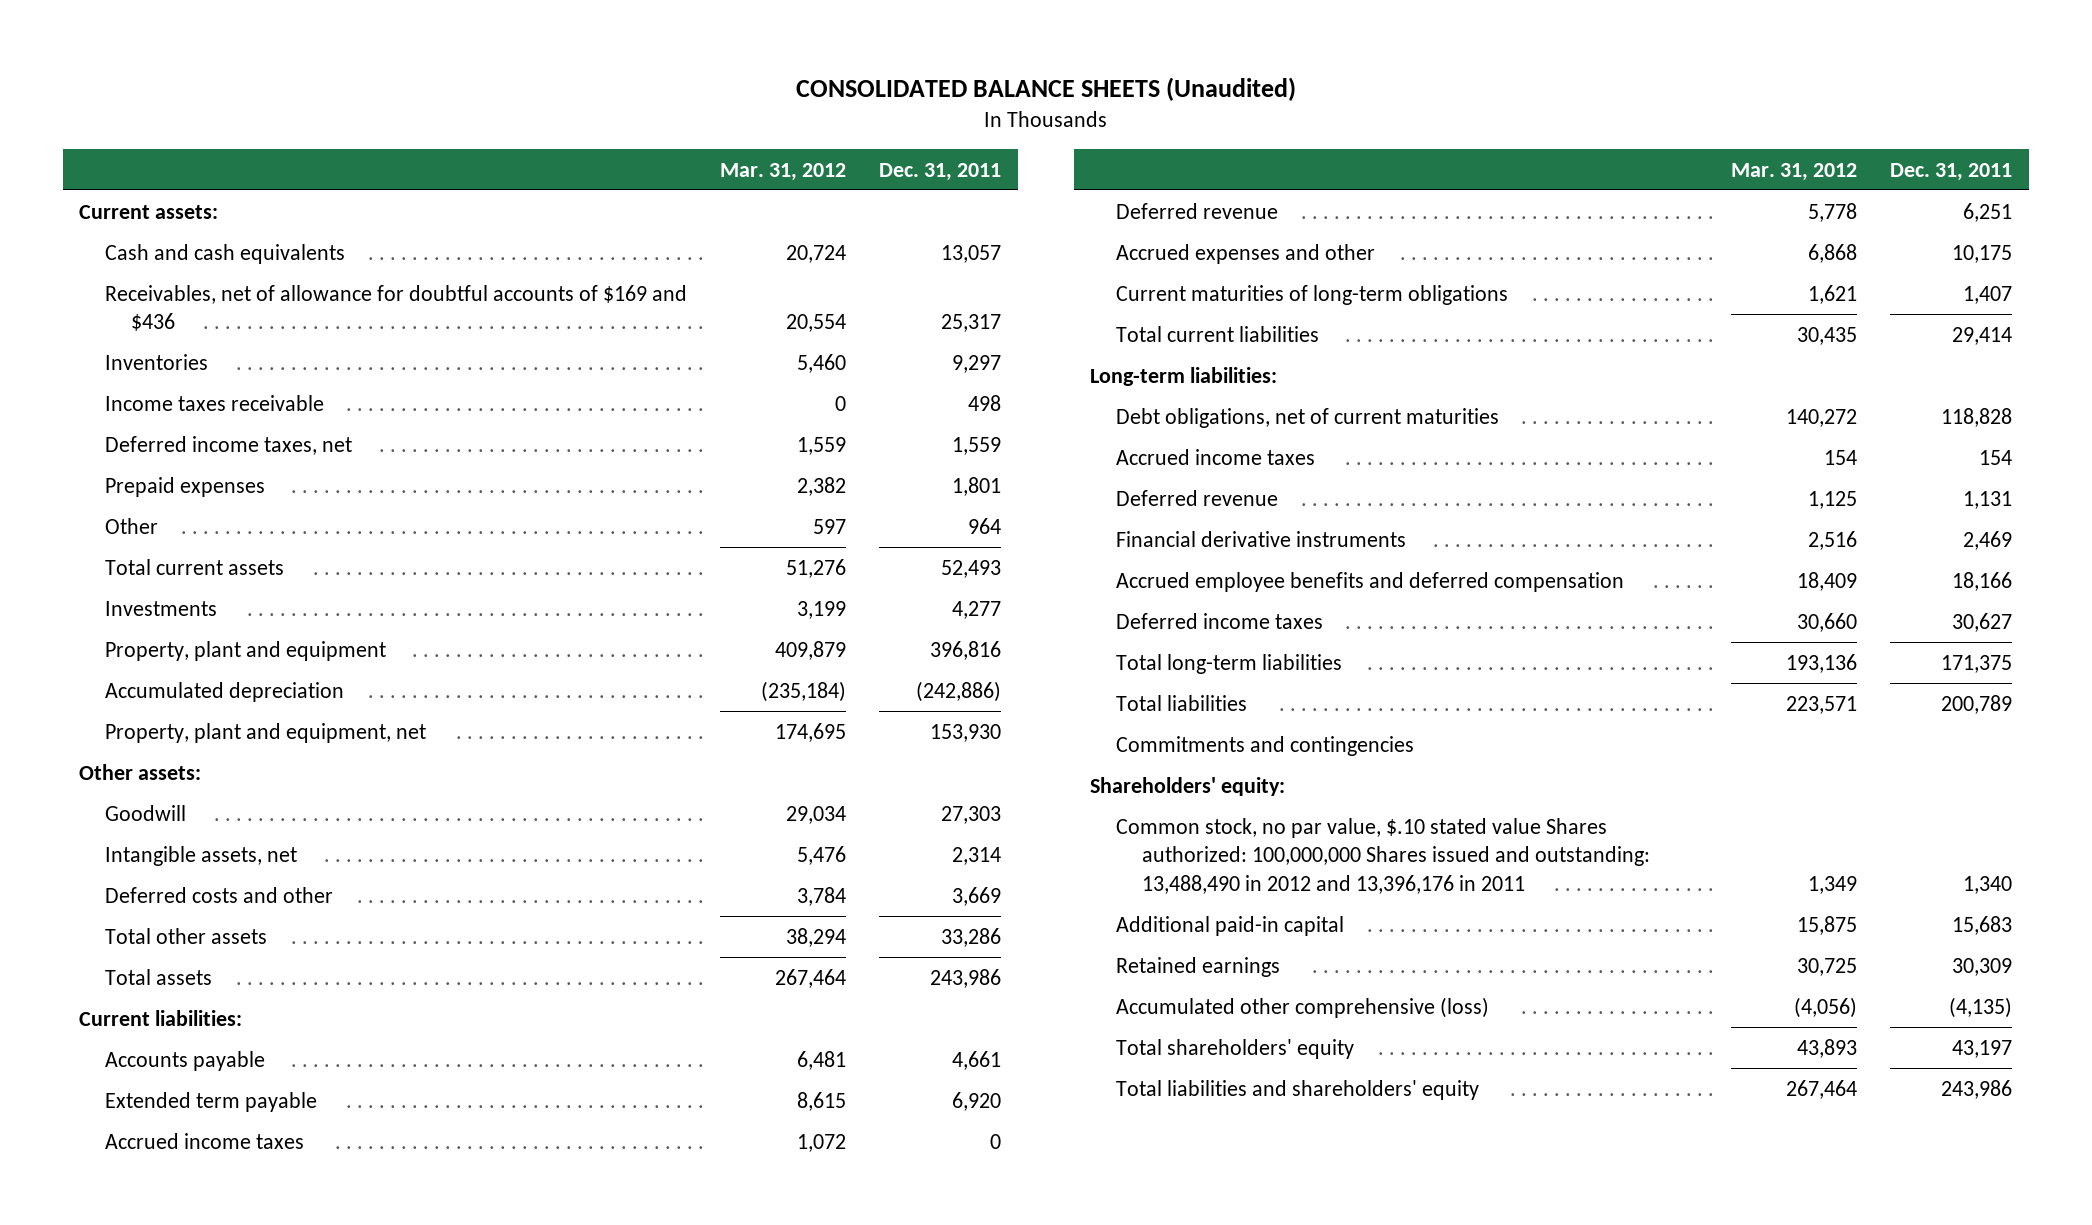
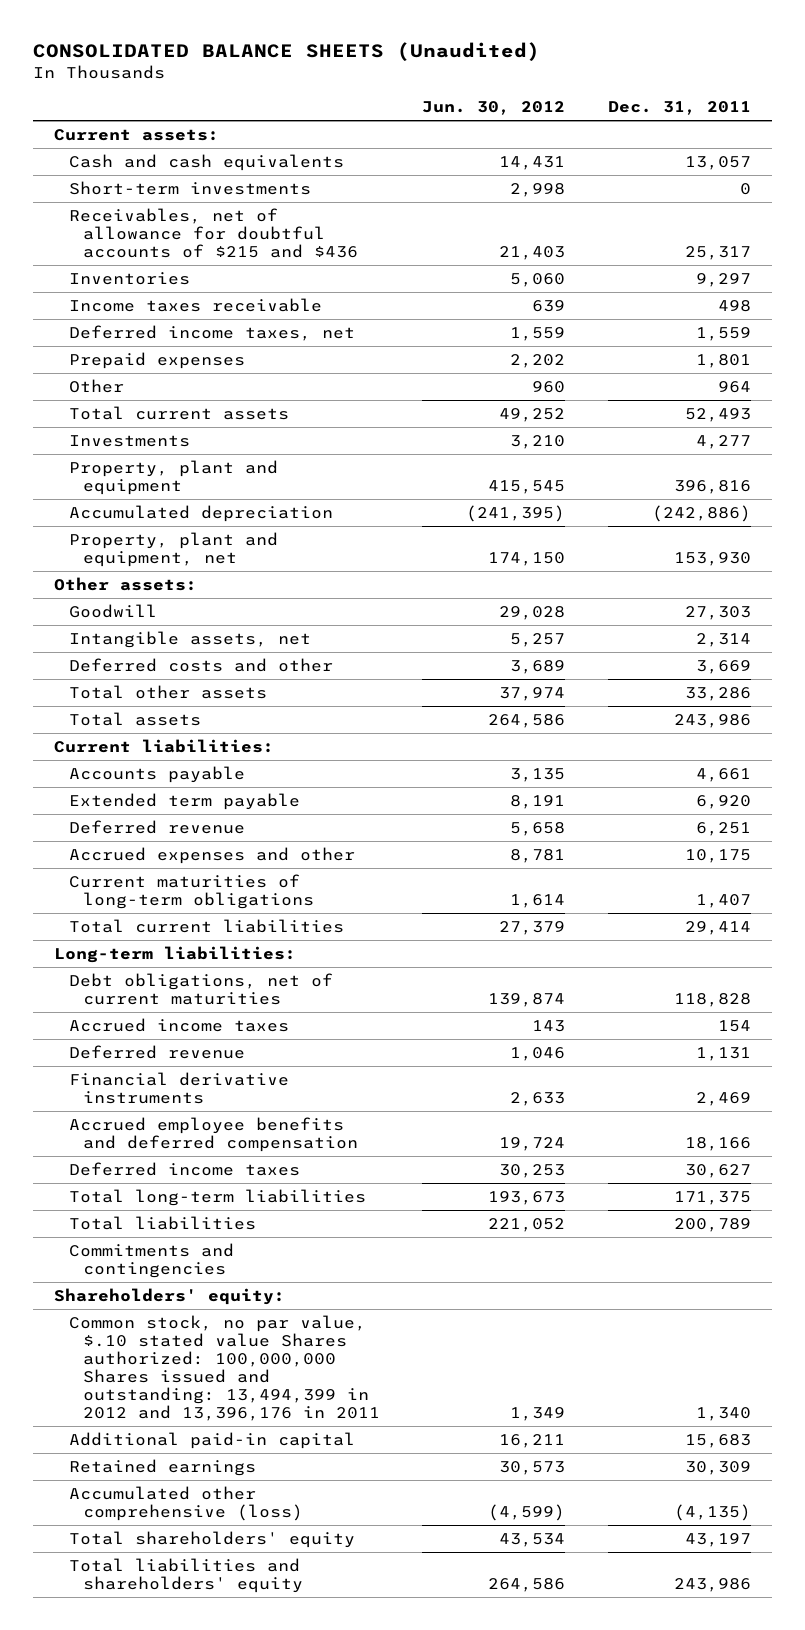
[720,162,847,181] Mar. 31, 2012 -> none
none -> [422,101,566,116] Jun. 30, 2012
none -> [68,180,311,195] Short-term investments
[104,284,687,332] Receivables, net of allowance for doubtful accounts of $169 and $436 -> [68,207,358,259] Receivables, net of allowance for doubtful accounts of $215 and $436
[104,1132,304,1149] Accrued income taxes -> none
[1115,817,1650,895] Common stock, no par value, $.10 stated value Shares authorized: 100,000,000 Shares issued and outstanding: 13,488,490 in 2012 and 13,396,176 in 2011 -> [68,1314,380,1422] Common stock, no par value, $.10 stated value Shares authorized: 100,000,000 Shares issued and outstanding: 13,494,399 in 2012 and 13,396,176 in 2011

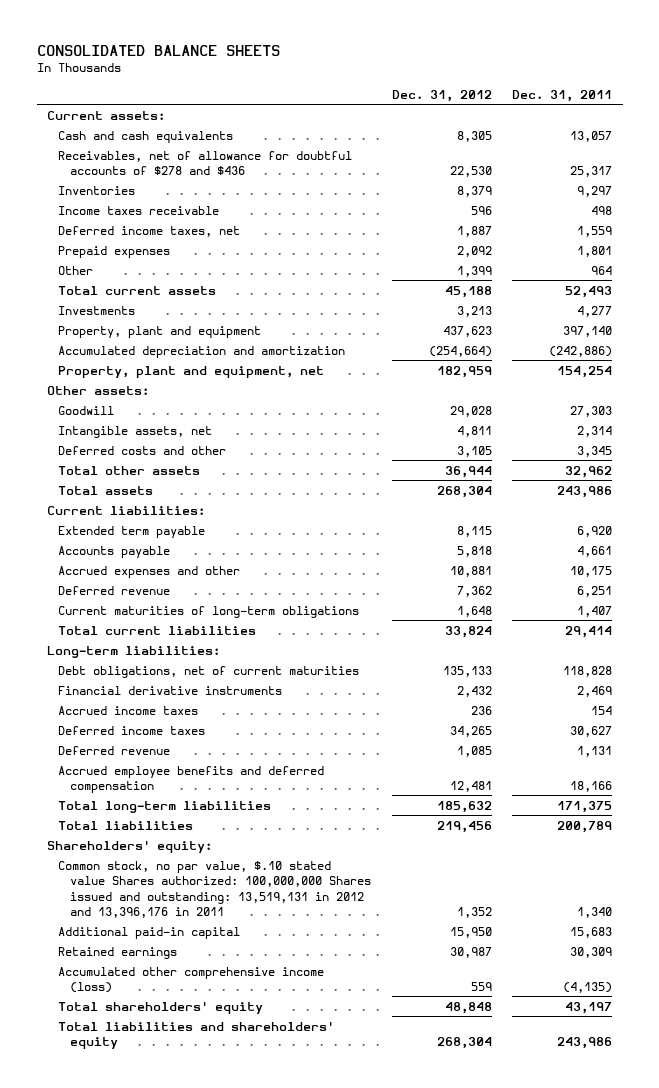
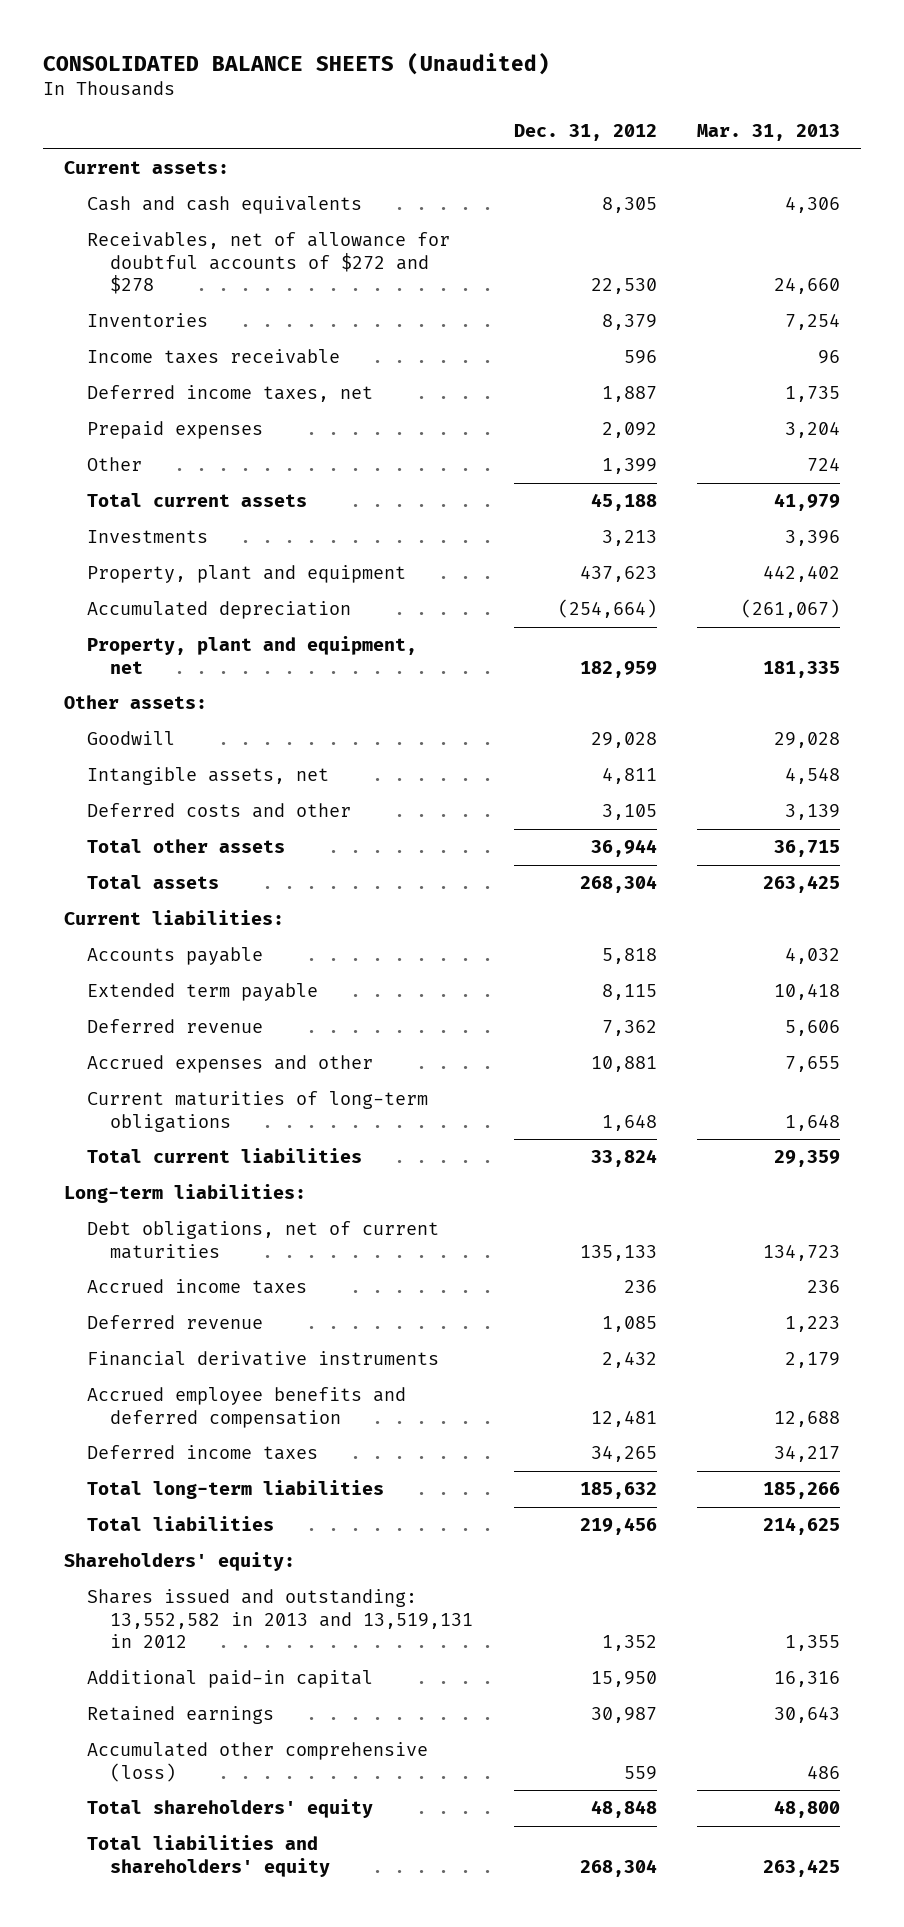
[36,44,280,56] CONSOLIDATED BALANCE SHEETS -> [43,51,551,75] CONSOLIDATED BALANCE SHEETS (Unaudited)
[512,89,613,102] Dec. 31, 2011 -> none
none -> [697,124,841,142] Mar. 31, 2013
[58,150,353,176] Receivables, net of allowance for doubtful accounts of $278 and $436 -> [86,232,450,295] Receivables, net of allowance for doubtful accounts of $272 and $278
[58,345,346,358] Accumulated depreciation and amortization -> [86,601,351,620] Accumulated depreciation
[58,525,206,538] Extended term payable -> [86,983,318,1002] Extended term payable
[58,565,241,578] Accrued expenses and other -> [86,1055,373,1074] Accrued expenses and other
[58,685,283,695] Financial derivative instruments -> [86,1351,439,1367] Financial derivative instruments
[58,725,206,735] Deferred income taxes -> [86,1445,318,1461] Deferred income taxes
[58,860,371,918] Common stock, no par value, $.10 stated value Shares authorized: 100,000,000 Shares issued and outstanding: 13,519,131 in 2012 and 13,396,176 in 2011 -> [86,1589,473,1649] Shares issued and outstanding: 13,552,582 in 2013 and 13,519,131 in 2012
[58,966,325,994] Accumulated other comprehensive income (loss) -> [86,1742,428,1782] Accumulated other comprehensive (loss)

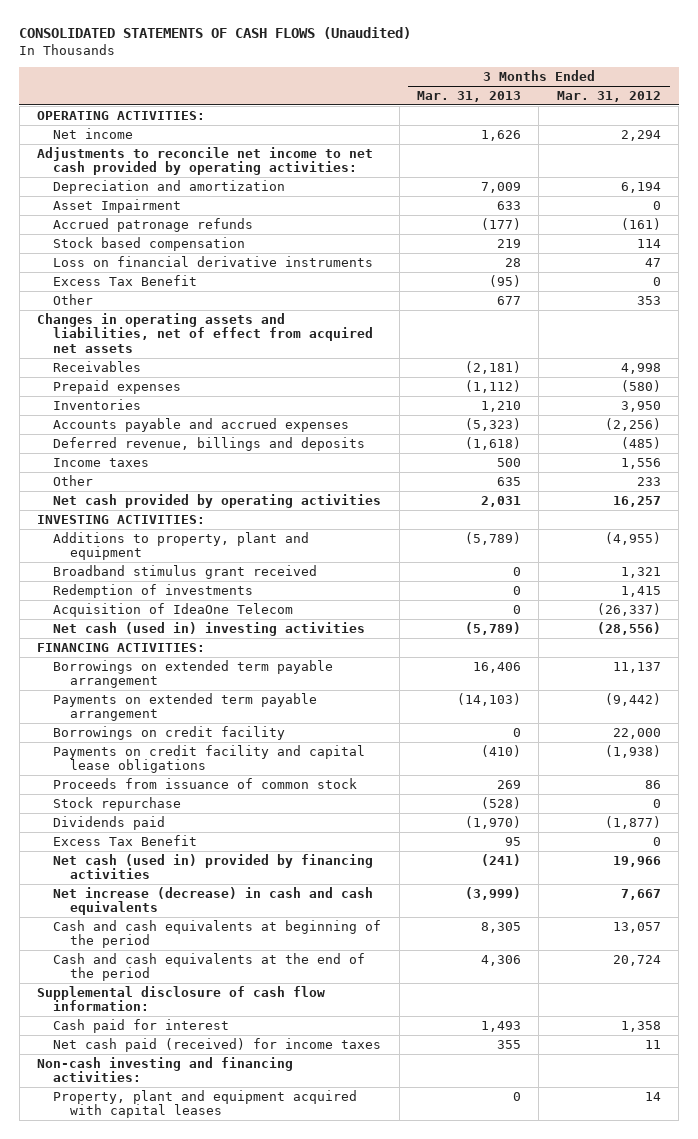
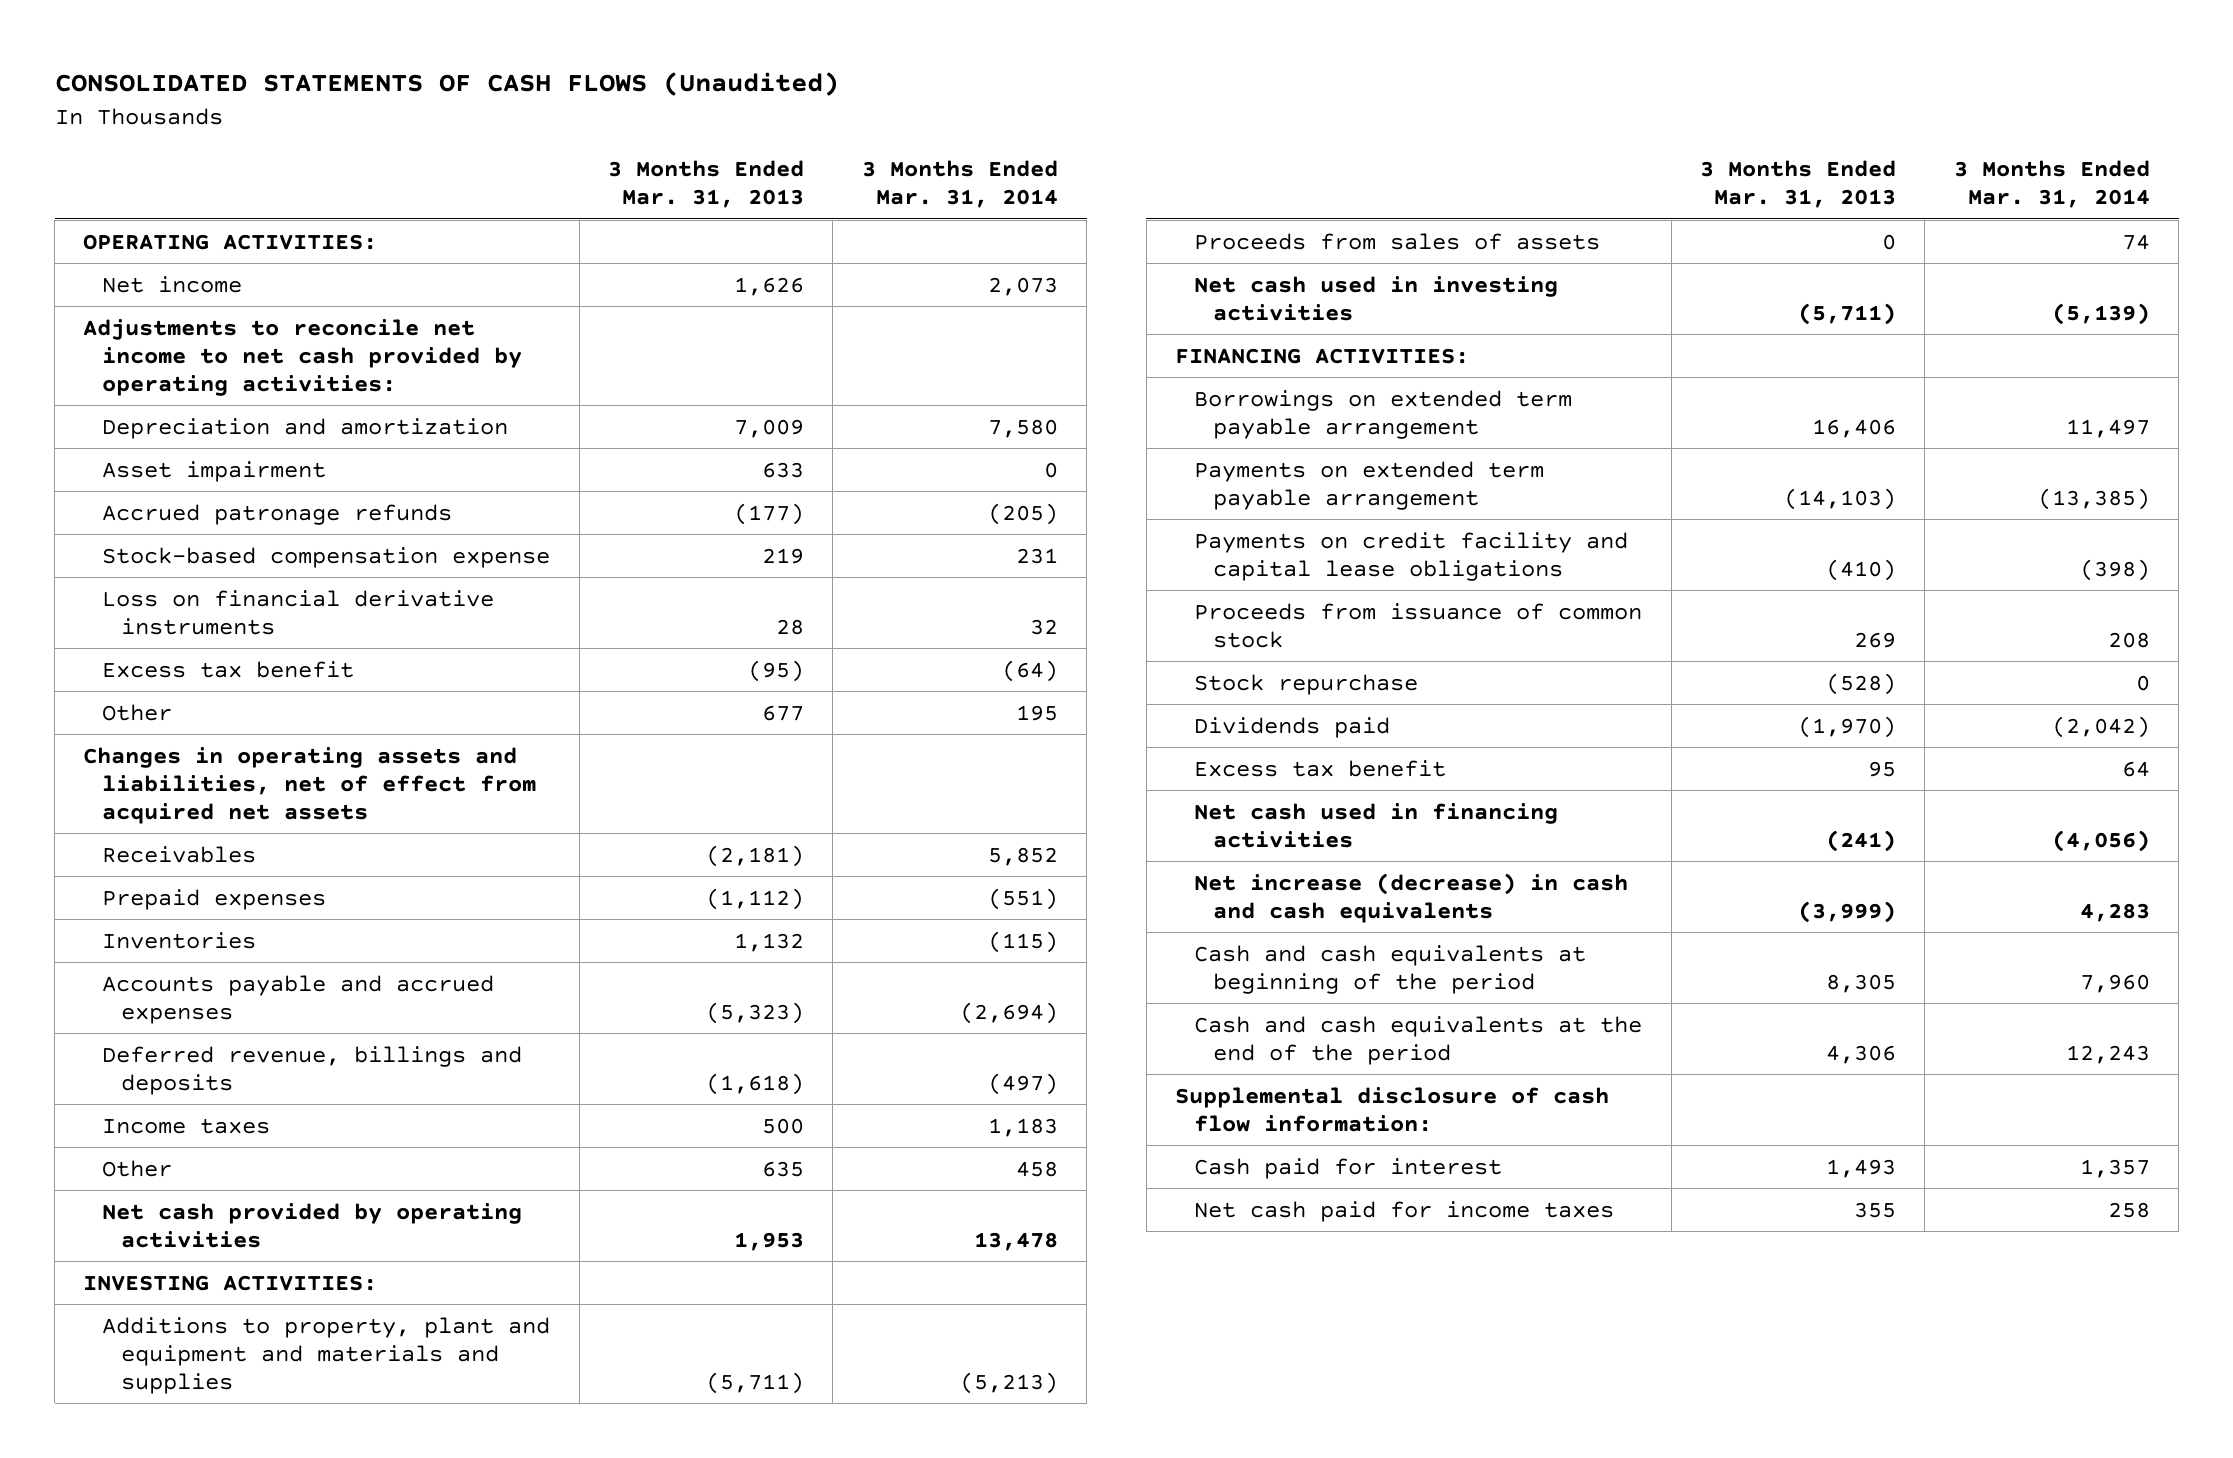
[556,91,661,103] Mar. 31, 2012 -> none
none -> [861,159,1058,209] 3 Months Ended Mar. 31, 2014
[53,198,182,213] Asset Impairment -> [102,460,327,482] Asset impairment
[53,236,246,251] Stock based compensation -> [102,546,551,568] Stock-based compensation expense
[53,274,198,286] Excess Tax Benefit -> [102,660,355,678] Excess tax benefit
[481,400,522,412] 1,210 -> [734,932,805,952] 1,132
[481,495,522,507] 2,031 -> [734,1231,805,1251] 1,953
[53,564,318,579] Broadband stimulus grant received -> none
[53,583,254,598] Redemption of investments -> none
[53,602,294,617] Acquisition of IdeaOne Telecom -> none
[53,531,310,561] Additions to property, plant and equipment -> [102,1316,551,1394] Additions to property, plant and equipment and materials and supplies
[465,531,522,545] (5,789) -> [706,1371,805,1394] (5,711)
none -> [1194,232,1601,250] Proceeds from sales of assets
[53,621,366,636] Net cash (used in) investing activities -> [1194,275,1559,321] Net cash used in investing activities
[465,621,522,635] (5,789) -> [1797,302,1896,325] (5,711)
[53,725,286,740] Borrowings on credit facility -> none
[53,834,198,846] Excess Tax Benefit -> [1194,759,1447,777] Excess tax benefit
[53,853,374,880] Net cash (used in) provided by financing activities -> [1194,802,1559,848] Net cash used in financing activities
[36,1056,293,1083] Non-cash investing and financing activities: -> none
[53,1089,358,1119] Property, plant and equipment acquired with capital leases -> none
[53,1037,382,1052] Net cash paid (received) for income taxes -> [1194,1200,1615,1222] Net cash paid for income taxes

